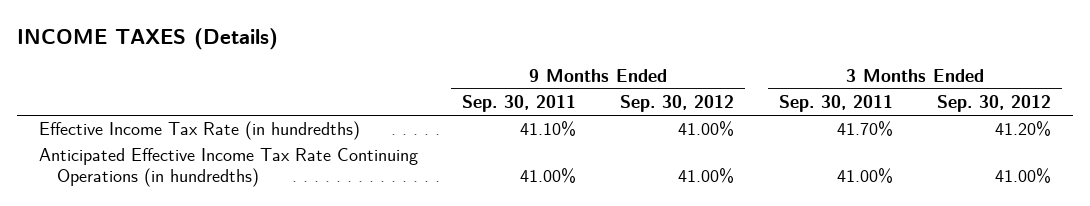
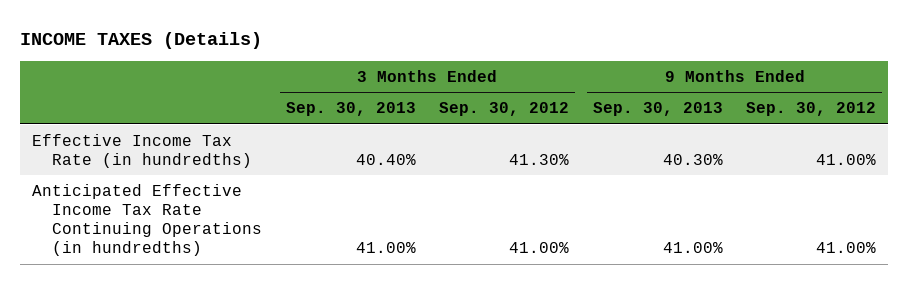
[462,95,577,113] Sep. 30, 2011 -> none
[778,95,893,113] Sep. 30, 2011 -> none
none -> [285,102,416,117] Sep. 30, 2013
none -> [592,102,723,117] Sep. 30, 2013
[995,121,1052,137] 41.20% -> [509,154,570,166] 41.30%

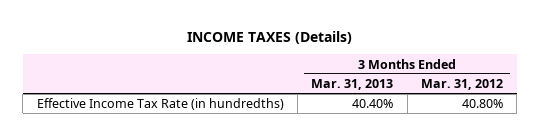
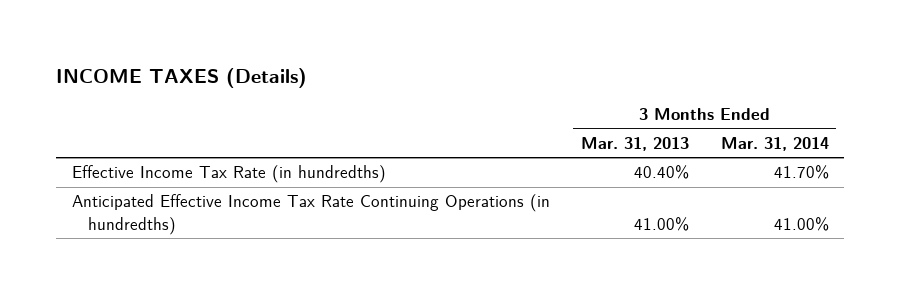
[421,78,504,90] Mar. 31, 2012 -> none
none -> [720,136,829,151] Mar. 31, 2014
none -> [71,194,550,235] Anticipated Effective Income Tax Rate Continuing Operations (in hundredths)

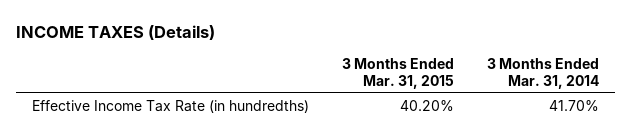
[581,136,690,151] Mar. 31, 2013 -> none
none -> [341,58,454,89] 3 Months Ended Mar. 31, 2015
[71,194,550,235] Anticipated Effective Income Tax Rate Continuing Operations (in hundredths) -> none

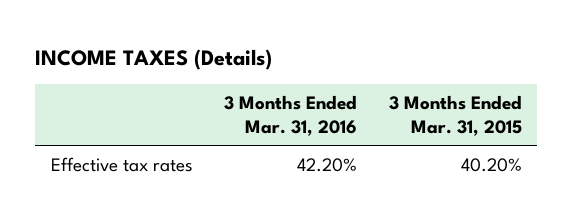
[486,58,599,89] 3 Months Ended Mar. 31, 2014 -> none
none -> [224,95,358,136] 3 Months Ended Mar. 31, 2016
[32,100,310,114] Effective Income Tax Rate (in hundredths) -> [51,157,194,173] Effective tax rates

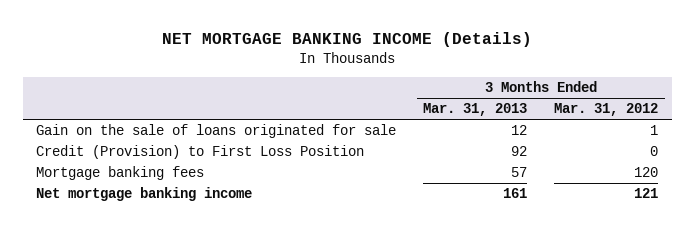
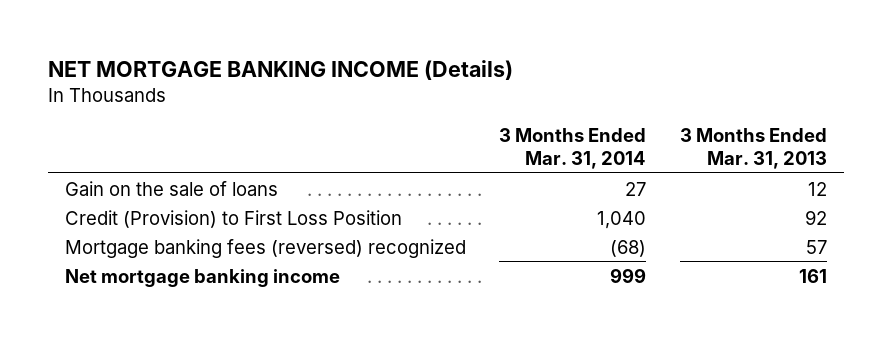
[554,103,659,117] Mar. 31, 2012 -> none
none -> [499,128,647,169] 3 Months Ended Mar. 31, 2014
[36,124,397,139] Gain on the sale of loans originated for sale -> [64,180,278,196] Gain on the sale of loans
[36,166,205,181] Mortgage banking fees -> [64,238,466,258] Mortgage banking fees (reversed) recognized

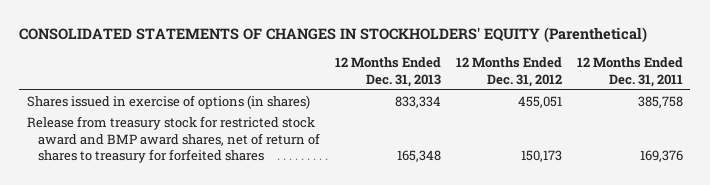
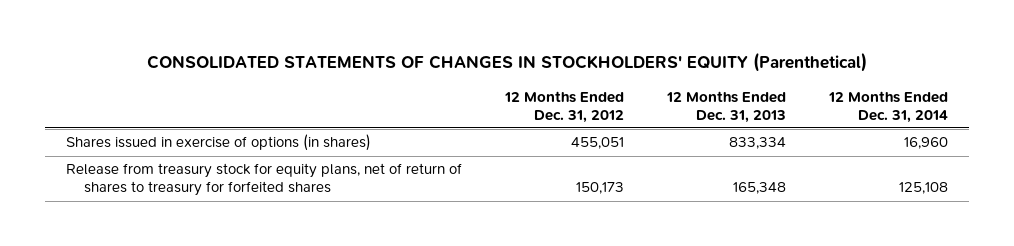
[576,57,683,87] 12 Months Ended Dec. 31, 2011 -> none
none -> [827,90,948,123] 12 Months Ended Dec. 31, 2014
[26,116,321,164] Release from treasury stock for restricted stock award and BMP award shares, net of return of shares to treasury for forfeited shares -> [66,163,463,197] Release from treasury stock for equity plans, net of return of shares to treasury for forfeited shares

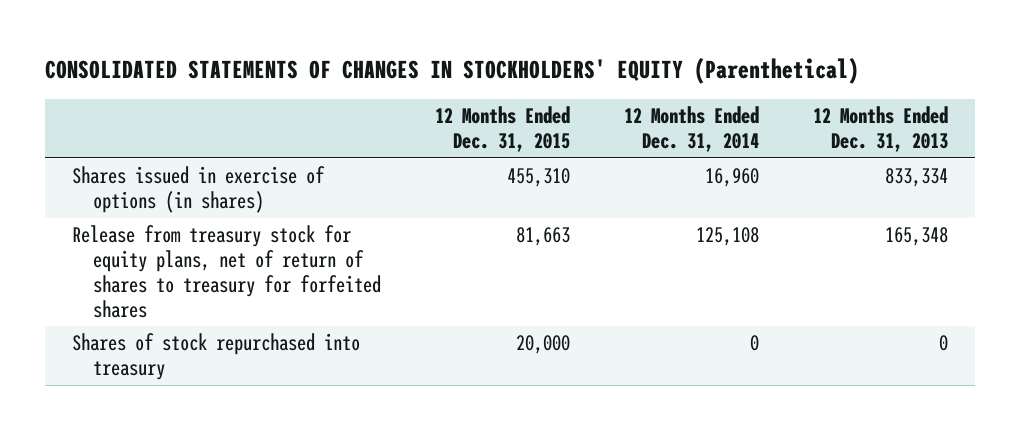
[504,90,625,123] 12 Months Ended Dec. 31, 2012 -> none
none -> [434,106,570,153] 12 Months Ended Dec. 31, 2015
none -> [71,333,360,381] Shares of stock repurchased into treasury

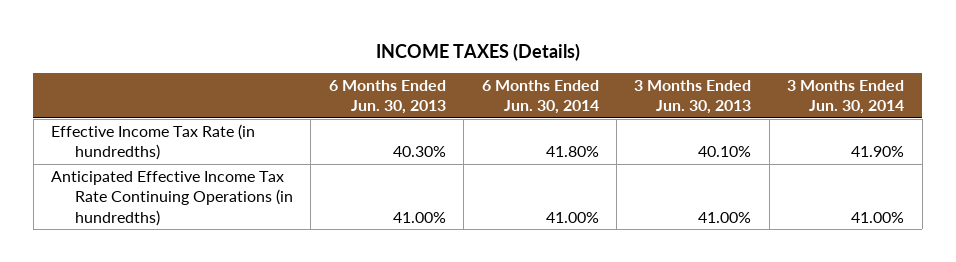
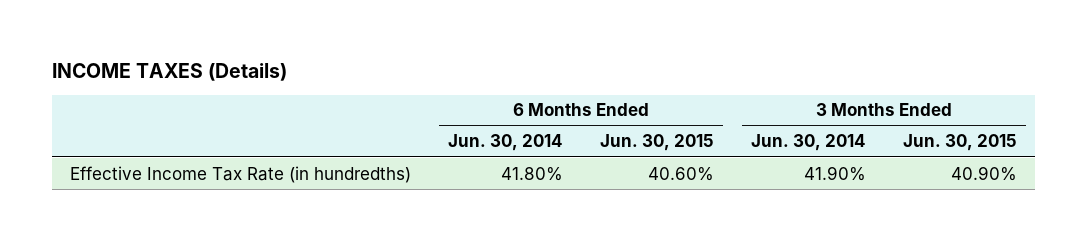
[328,80,446,115] 6 Months Ended Jun. 30, 2013 -> none
[634,80,752,115] 3 Months Ended Jun. 30, 2013 -> none
none -> [600,134,715,152] Jun. 30, 2015
none -> [902,134,1017,152] Jun. 30, 2015
[51,170,293,226] Anticipated Effective Income Tax Rate Continuing Operations (in hundredths) -> none

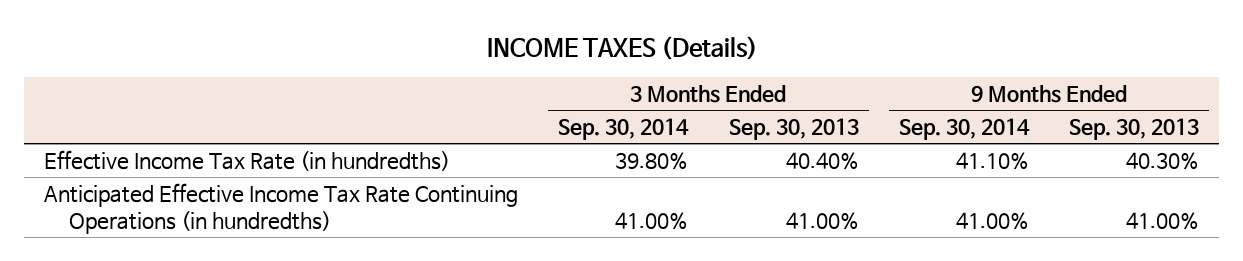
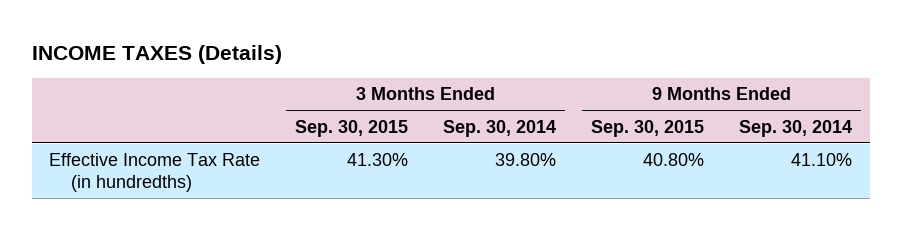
[728,118,859,141] Sep. 30, 2013 -> none
[1069,118,1200,141] Sep. 30, 2013 -> none
none -> [295,119,409,137] Sep. 30, 2015
none -> [591,119,705,137] Sep. 30, 2015
[44,183,519,234] Anticipated Effective Income Tax Rate Continuing Operations (in hundredths) -> none

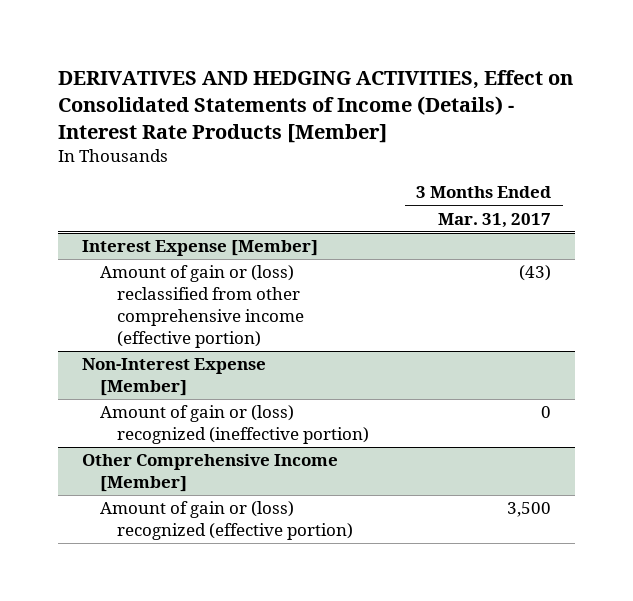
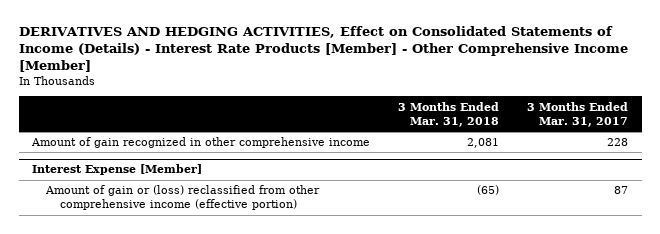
[58,70,574,143] DERIVATIVES AND HEDGING ACTIVITIES, Effect on Consolidated Statements of Income (Details) - Interest Rate Products [Member] -> [18,25,628,73] DERIVATIVES AND HEDGING ACTIVITIES, Effect on Consolidated Statements of Income (Details) - Interest Rate Products [Member] - Other Comprehensive Income [Member]
none -> [398,101,500,127] 3 Months Ended Mar. 31, 2018
none -> [31,137,371,149] Amount of gain recognized in other comprehensive income
[82,358,267,397] Non-Interest Expense [Member] -> none
[99,405,370,445] Amount of gain or (loss) recognized (ineffective portion) -> none
[82,454,339,493] Other Comprehensive Income [Member] -> none
[99,501,354,541] Amount of gain or (loss) recognized (effective portion) -> none
[519,265,552,282] (43) -> [613,186,628,195] 87

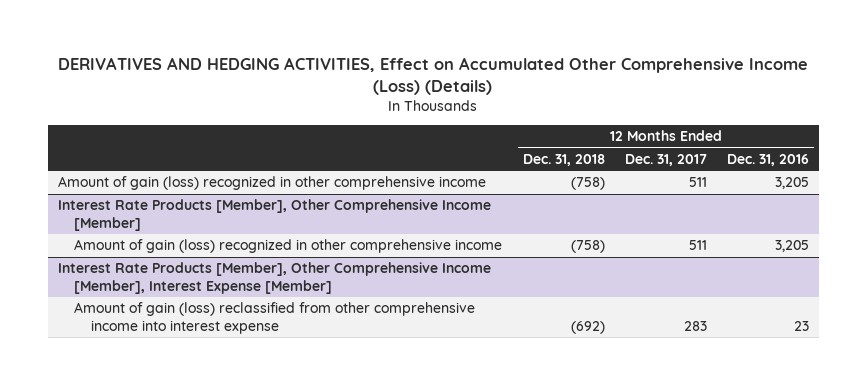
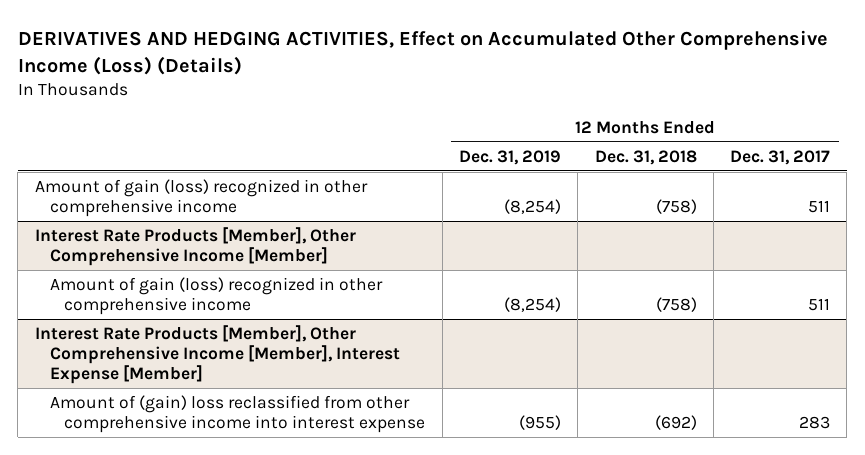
[727,153,810,166] Dec. 31, 2016 -> none
none -> [458,149,561,165] Dec. 31, 2019
[74,302,476,334] Amount of gain (loss) reclassified from other comprehensive income into interest expense -> [49,395,426,434] Amount of (gain) loss reclassified from other comprehensive income into interest expense

